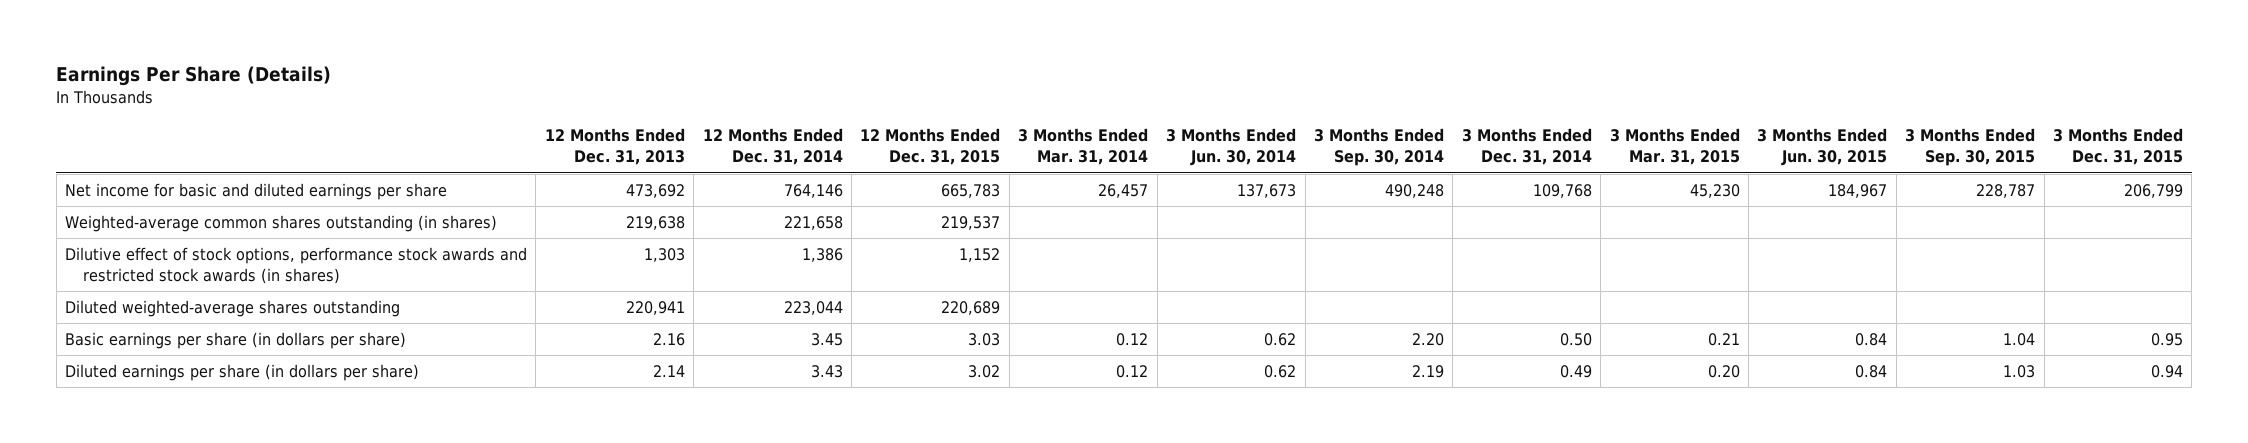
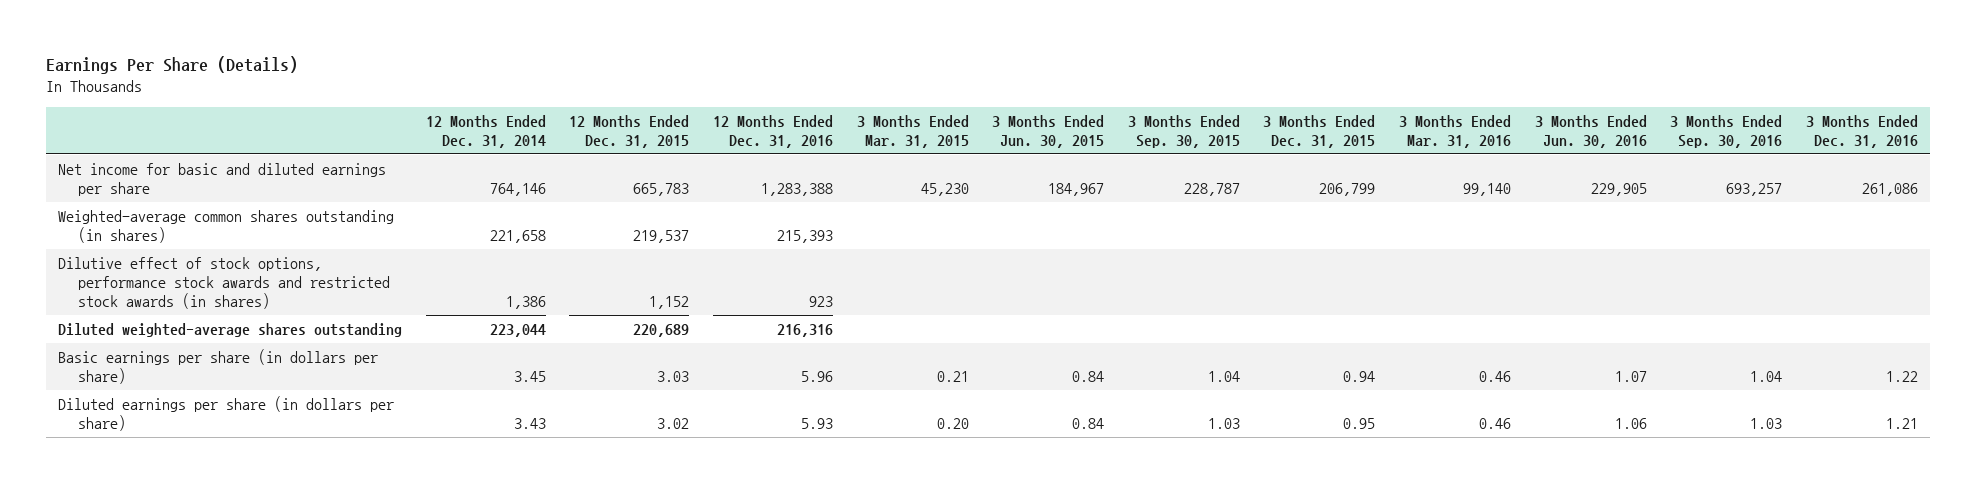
[544,128,685,166] 12 Months Ended Dec. 31, 2013 -> none
[1018,128,1149,166] 3 Months Ended Mar. 31, 2014 -> none
[1166,128,1297,167] 3 Months Ended Jun. 30, 2014 -> none
[1313,128,1444,167] 3 Months Ended Sep. 30, 2014 -> none
[1461,128,1592,166] 3 Months Ended Dec. 31, 2014 -> none
none -> [713,114,834,148] 12 Months Ended Dec. 31, 2016
none -> [1399,114,1512,148] 3 Months Ended Mar. 31, 2016
none -> [1534,114,1647,148] 3 Months Ended Jun. 30, 2016
none -> [1670,114,1783,148] 3 Months Ended Sep. 30, 2016
none -> [1805,114,1918,148] 3 Months Ended Dec. 31, 2016
[2151,333,2184,347] 0.95 -> [1343,370,1376,382] 0.94
[2151,365,2184,379] 0.94 -> [1343,417,1376,429] 0.95

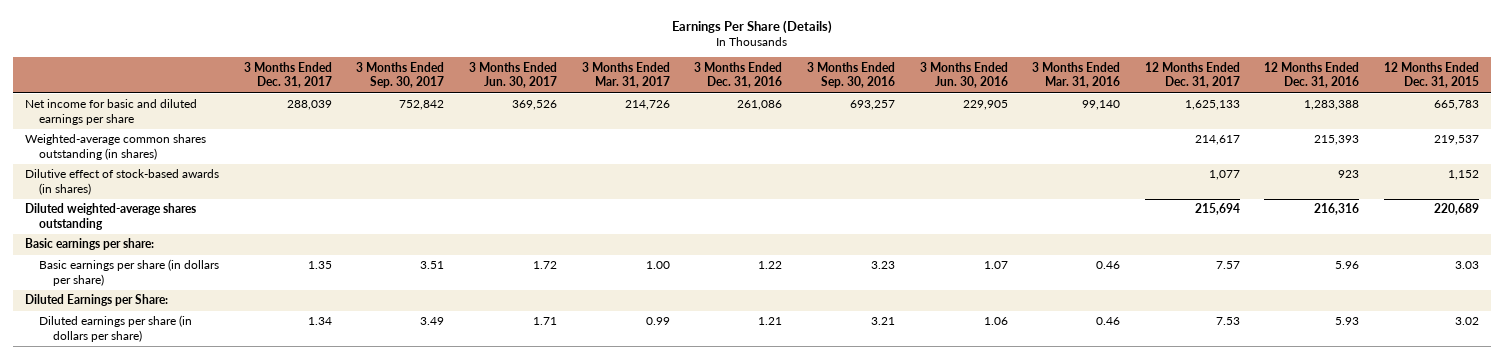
[425,114,546,148] 12 Months Ended Dec. 31, 2014 -> none
[856,114,969,148] 3 Months Ended Mar. 31, 2015 -> none
[992,114,1105,148] 3 Months Ended Jun. 30, 2015 -> none
[1127,114,1240,148] 3 Months Ended Sep. 30, 2015 -> none
[1263,114,1376,148] 3 Months Ended Dec. 31, 2015 -> none
none -> [243,61,332,89] 3 Months Ended Dec. 31, 2017
none -> [356,61,445,89] 3 Months Ended Sep. 30, 2017
none -> [469,61,558,89] 3 Months Ended Jun. 30, 2017
none -> [581,61,670,89] 3 Months Ended Mar. 31, 2017
none -> [1144,61,1240,89] 12 Months Ended Dec. 31, 2017
[58,256,390,309] Dilutive effect of stock options, performance stock awards and restricted stock awards (in shares) -> [25,169,220,196] Dilutive effect of stock-based awards (in shares)
none -> [25,238,155,251] Basic earnings per share:
[1750,370,1783,382] 1.04 -> [870,261,895,270] 3.23
none -> [25,294,169,307] Diluted Earnings per Share:
[1750,417,1783,429] 1.03 -> [870,317,895,326] 3.21

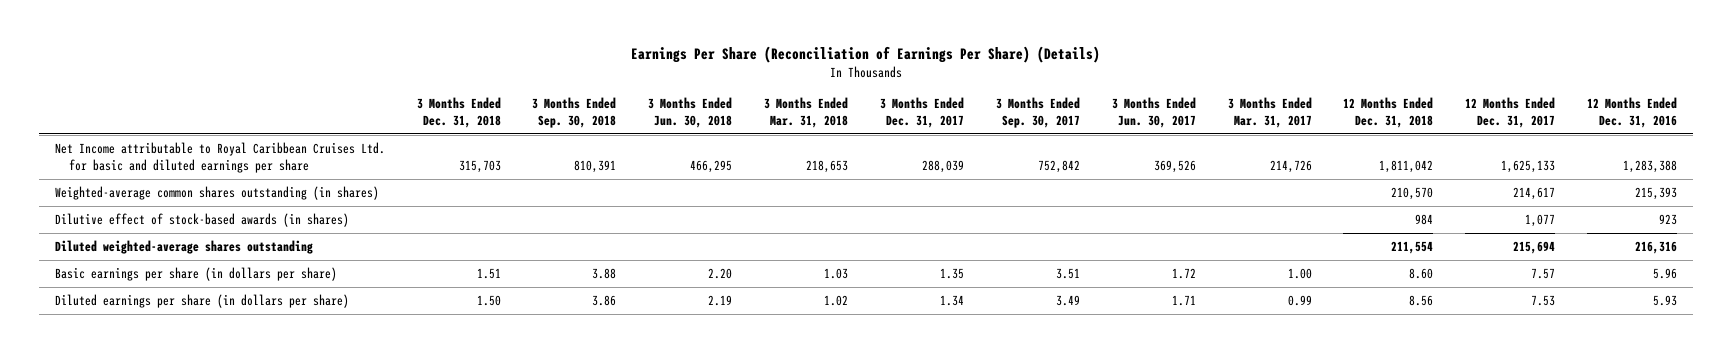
[672,19,833,34] Earnings Per Share (Details) -> [630,46,1100,64] Earnings Per Share (Reconciliation of Earnings Per Share) (Details)
[694,61,783,89] 3 Months Ended Dec. 31, 2016 -> none
[806,61,895,89] 3 Months Ended Sep. 30, 2016 -> none
[919,61,1008,89] 3 Months Ended Jun. 30, 2016 -> none
[1032,61,1121,89] 3 Months Ended Mar. 31, 2016 -> none
[1384,61,1480,89] 12 Months Ended Dec. 31, 2015 -> none
none -> [416,97,501,129] 3 Months Ended Dec. 31, 2018
none -> [532,97,617,129] 3 Months Ended Sep. 30, 2018
none -> [648,97,733,129] 3 Months Ended Jun. 30, 2018
none -> [764,97,849,129] 3 Months Ended Mar. 31, 2018
none -> [1343,97,1434,129] 12 Months Ended Dec. 31, 2018
[25,99,198,126] Net income for basic and diluted earnings per share -> [54,141,385,173] Net Income attributable to Royal Caribbean Cruises Ltd. for basic and diluted earnings per share
[25,238,155,251] Basic earnings per share: -> none
[25,294,169,307] Diluted Earnings per Share: -> none

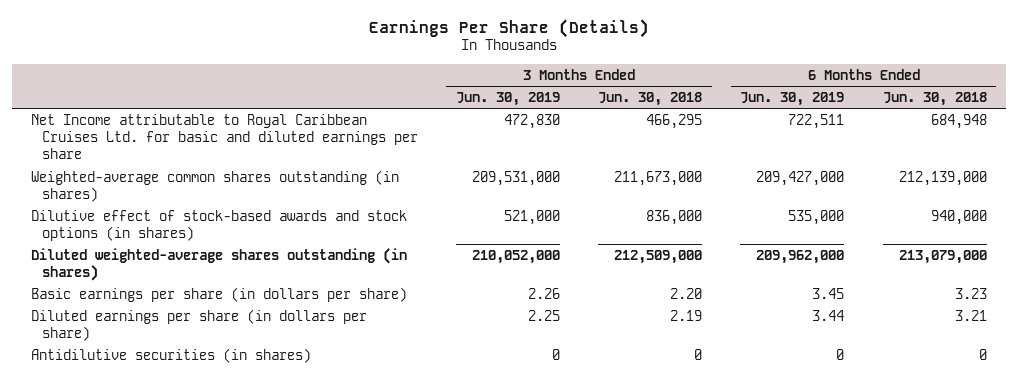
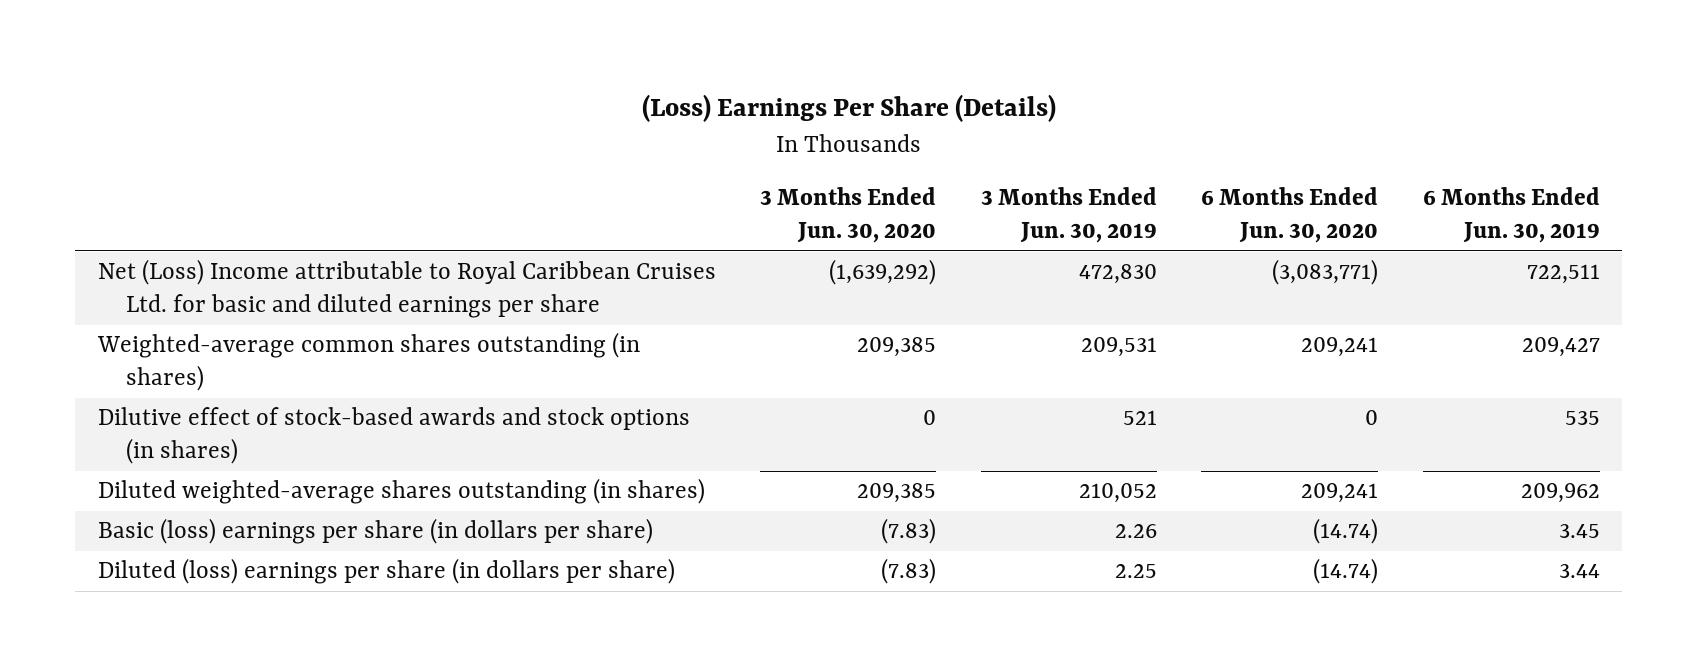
[368,18,649,38] Earnings Per Share (Details) -> [641,94,1056,123] (Loss) Earnings Per Share (Details)
[598,91,703,106] Jun. 30, 2018 -> none
[882,91,987,106] Jun. 30, 2018 -> none
none -> [760,187,937,244] 3 Months Ended Jun. 30, 2020
none -> [1201,187,1379,244] 6 Months Ended Jun. 30, 2020
[31,347,312,363] Antidilutive securities (in shares) -> none
[31,113,418,160] Net Income attributable to Royal Caribbean Cruises Ltd. for basic and diluted earnings per share -> [97,259,716,319] Net (Loss) Income attributable to Royal Caribbean Cruises Ltd. for basic and diluted earnings per share
[471,170,560,186] 209,531,000 -> [1080,337,1157,358] 209,531
[756,170,845,186] 209,427,000 -> [1521,337,1600,358] 209,427
[503,209,560,225] 521,000 -> [1122,410,1157,426] 521
[788,209,845,225] 535,000 -> [1564,411,1600,426] 535
[471,249,560,264] 210,052,000 -> [1078,483,1157,504] 210,052
[756,249,845,264] 209,962,000 -> [1520,483,1600,504] 209,962
[31,286,408,302] Basic earnings per share (in dollars per share) -> [97,518,653,545] Basic (loss) earnings per share (in dollars per share)
[31,308,368,342] Diluted earnings per share (in dollars per share) -> [97,558,675,585] Diluted (loss) earnings per share (in dollars per share)

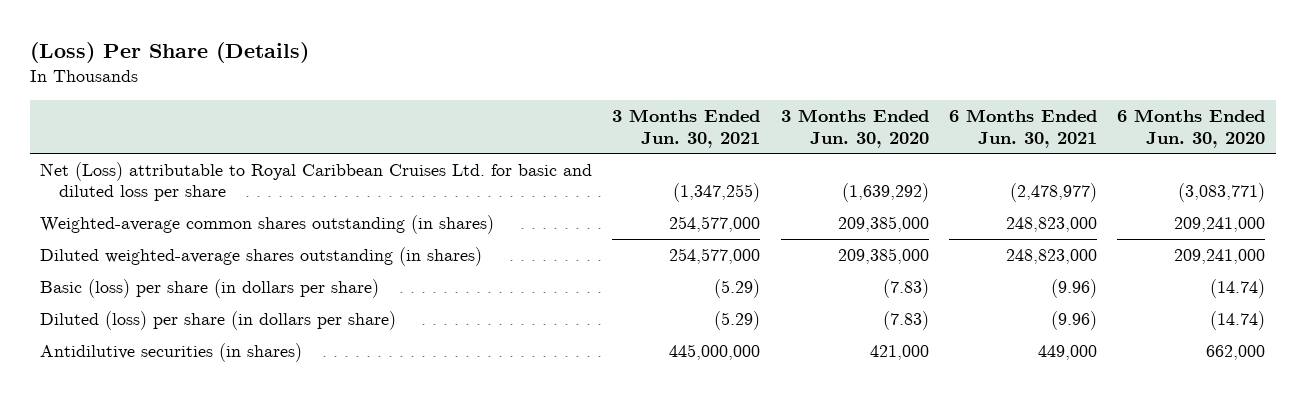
[641,94,1056,123] (Loss) Earnings Per Share (Details) -> [29,41,309,63] (Loss) Per Share (Details)
[980,187,1157,244] 3 Months Ended Jun. 30, 2019 -> none
[1422,187,1600,244] 6 Months Ended Jun. 30, 2019 -> none
none -> [612,109,761,148] 3 Months Ended Jun. 30, 2021
none -> [949,109,1098,148] 6 Months Ended Jun. 30, 2021
[97,407,690,465] Dilutive effect of stock-based awards and stock options (in shares) -> none
[97,259,716,319] Net (Loss) Income attributable to Royal Caribbean Cruises Ltd. for basic and diluted earnings per share -> [39,162,592,202] Net (Loss) attributable to Royal Caribbean Cruises Ltd. for basic and diluted loss per share
[857,337,937,358] 209,385 -> [837,216,929,233] 209,385,000
[1301,337,1379,358] 209,241 -> [1174,217,1266,233] 209,241,000
[857,483,937,504] 209,385 -> [837,248,929,265] 209,385,000
[1301,483,1379,504] 209,241 -> [1174,249,1266,265] 209,241,000
[97,518,653,545] Basic (loss) earnings per share (in dollars per share) -> [39,279,379,299] Basic (loss) per share (in dollars per share)
[97,558,675,585] Diluted (loss) earnings per share (in dollars per share) -> [39,311,396,331] Diluted (loss) per share (in dollars per share)
none -> [39,343,302,363] Antidilutive securities (in shares)

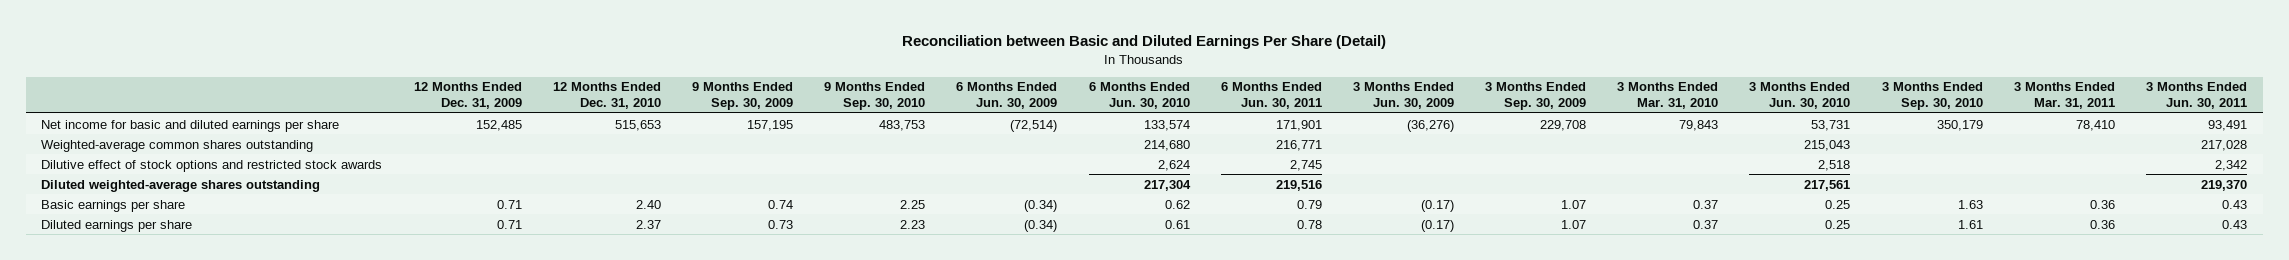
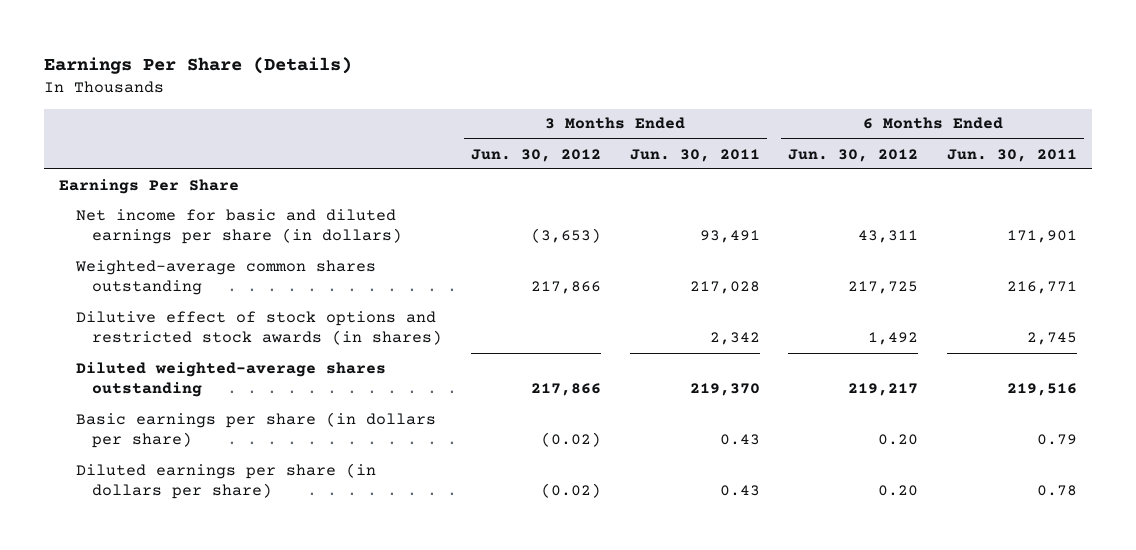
[902,35,1387,50] Reconciliation between Basic and Diluted Earnings Per Share (Detail) -> [44,56,353,74] Earnings Per Share (Details)
[413,82,522,110] 12 Months Ended Dec. 31, 2009 -> none
[552,82,661,110] 12 Months Ended Dec. 31, 2010 -> none
[692,82,794,111] 9 Months Ended Sep. 30, 2009 -> none
[824,82,926,111] 9 Months Ended Sep. 30, 2010 -> none
[956,82,1058,110] 6 Months Ended Jun. 30, 2009 -> none
[1088,82,1190,110] 6 Months Ended Jun. 30, 2010 -> none
[1352,82,1454,110] 3 Months Ended Jun. 30, 2009 -> none
[1485,82,1587,111] 3 Months Ended Sep. 30, 2009 -> none
[1617,82,1719,110] 3 Months Ended Mar. 31, 2010 -> none
[1749,82,1851,110] 3 Months Ended Jun. 30, 2010 -> none
[1881,82,1983,111] 3 Months Ended Sep. 30, 2010 -> none
[2013,82,2115,110] 3 Months Ended Mar. 31, 2011 -> none
none -> [471,148,602,162] Jun. 30, 2012
none -> [788,148,919,162] Jun. 30, 2012
none -> [58,178,239,194] Earnings Per Share
[41,119,340,132] Net income for basic and diluted earnings per share -> [75,208,403,245] Net income for basic and diluted earnings per share (in dollars)
[41,159,383,172] Dilutive effect of stock options and restricted stock awards -> [75,310,443,346] Dilutive effect of stock options and restricted stock awards (in shares)
[41,199,186,212] Basic earnings per share -> [75,411,436,449] Basic earnings per share (in dollars per share)
[41,219,193,232] Diluted earnings per share -> [75,462,376,500] Diluted earnings per share (in dollars per share)

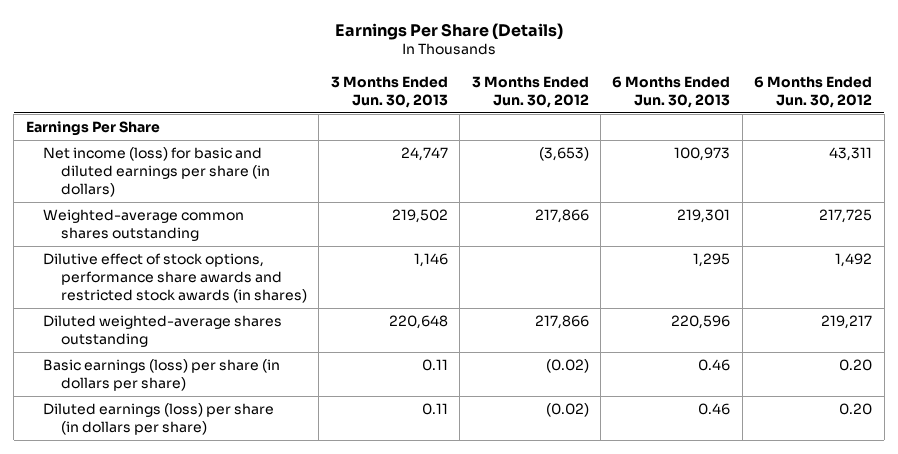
[629,148,760,162] Jun. 30, 2011 -> none
[947,148,1078,162] Jun. 30, 2011 -> none
none -> [330,75,448,108] 3 Months Ended Jun. 30, 2013
none -> [612,75,731,108] 6 Months Ended Jun. 30, 2013
[75,208,403,245] Net income for basic and diluted earnings per share (in dollars) -> [43,147,270,198] Net income (loss) for basic and diluted earnings per share (in dollars)
[75,310,443,346] Dilutive effect of stock options and restricted stock awards (in shares) -> [43,253,307,304] Dilutive effect of stock options, performance share awards and restricted stock awards (in shares)
[75,411,436,449] Basic earnings per share (in dollars per share) -> [43,359,281,392] Basic earnings (loss) per share (in dollars per share)
[75,462,376,500] Diluted earnings per share (in dollars per share) -> [43,403,275,436] Diluted earnings (loss) per share (in dollars per share)

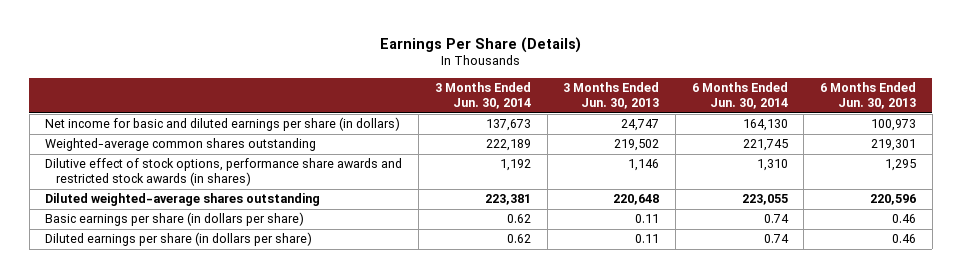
[471,75,589,108] 3 Months Ended Jun. 30, 2012 -> none
[754,75,873,108] 6 Months Ended Jun. 30, 2012 -> none
none -> [434,82,531,110] 3 Months Ended Jun. 30, 2014
none -> [691,82,788,110] 6 Months Ended Jun. 30, 2014
[25,121,160,137] Earnings Per Share -> none
[43,147,270,198] Net income (loss) for basic and diluted earnings per share (in dollars) -> [45,117,401,132] Net income for basic and diluted earnings per share (in dollars)
[43,359,281,392] Basic earnings (loss) per share (in dollars per share) -> [45,212,305,227] Basic earnings per share (in dollars per share)
[43,403,275,436] Diluted earnings (loss) per share (in dollars per share) -> [45,232,313,247] Diluted earnings per share (in dollars per share)

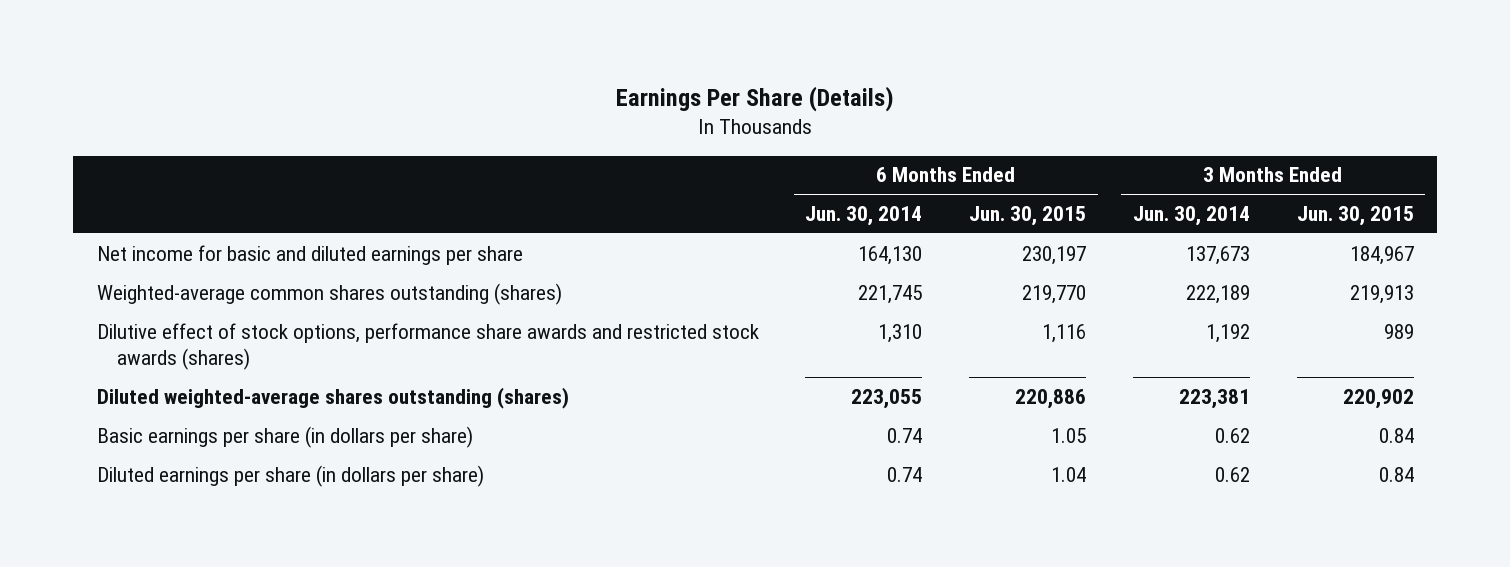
[563,82,660,110] 3 Months Ended Jun. 30, 2013 -> none
[820,82,917,110] 6 Months Ended Jun. 30, 2013 -> none
none -> [969,206,1087,227] Jun. 30, 2015
none -> [1296,206,1414,227] Jun. 30, 2015
[45,117,401,132] Net income for basic and diluted earnings per share (in dollars) -> [96,244,523,265] Net income for basic and diluted earnings per share
[45,138,317,152] Weighted-average common shares outstanding -> [96,282,562,305] Weighted-average common shares outstanding (shares)
[45,158,403,187] Dilutive effect of stock options, performance share awards and restricted stock awards (in shares) -> [96,322,759,370] Dilutive effect of stock options, performance share awards and restricted stock awards (shares)
[45,193,321,207] Diluted weighted-average shares outstanding -> [96,386,569,409] Diluted weighted-average shares outstanding (shares)

